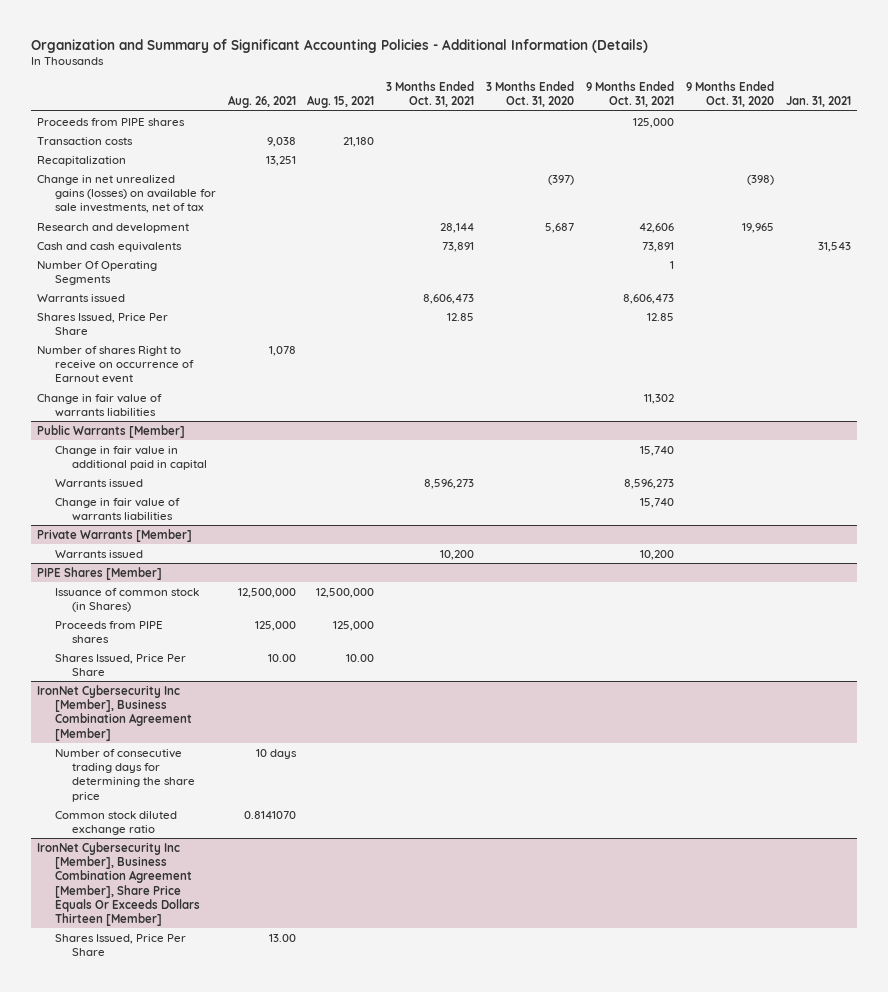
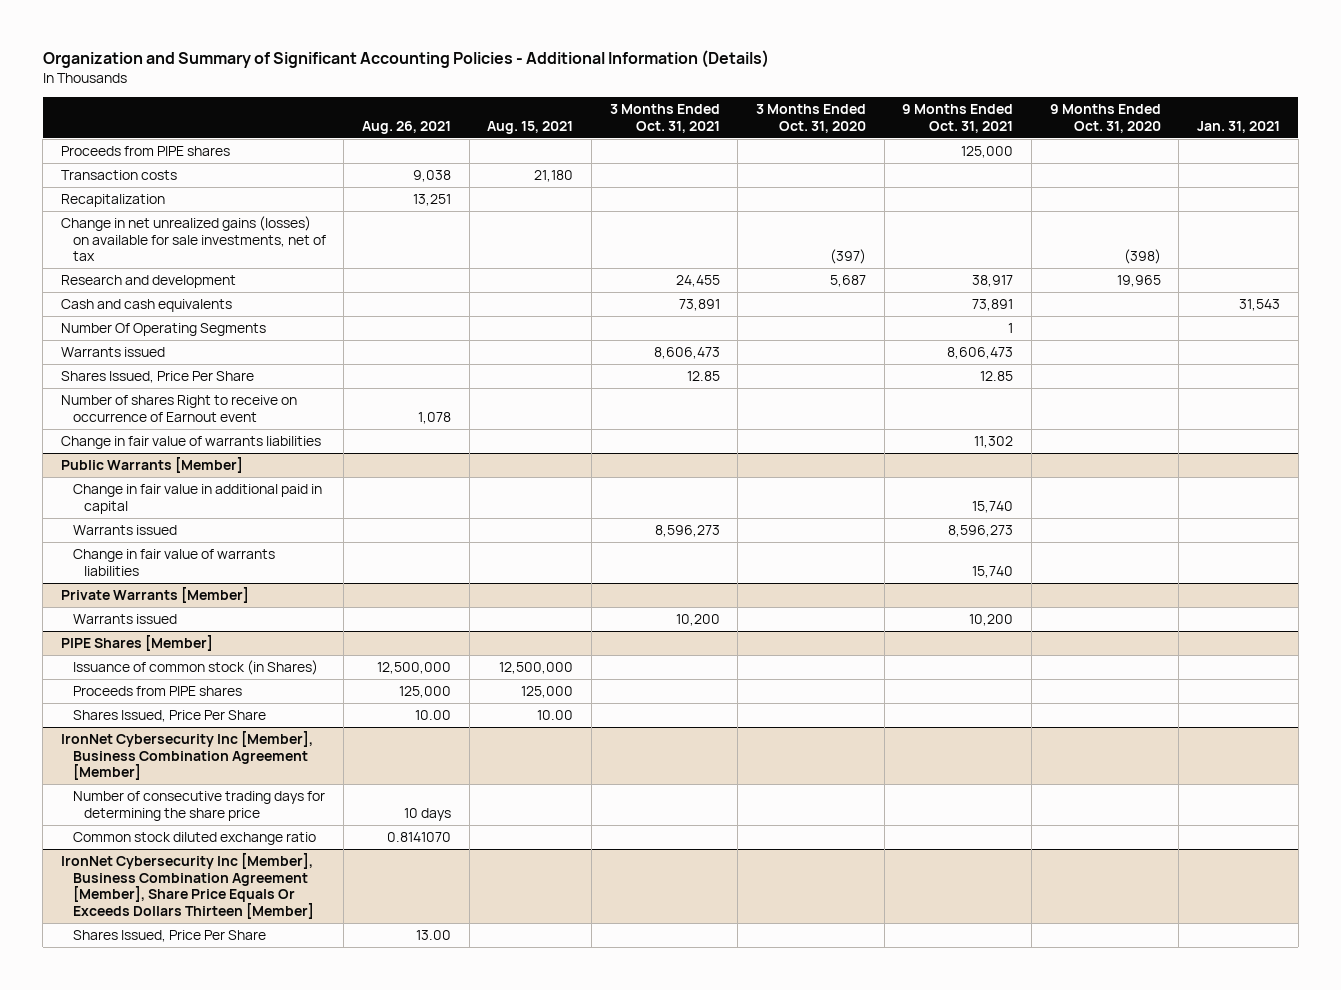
[440,222,475,233] 28,144 -> [675,275,720,288] 24,455
[639,222,675,233] 42,606 -> [972,275,1014,288] 38,917

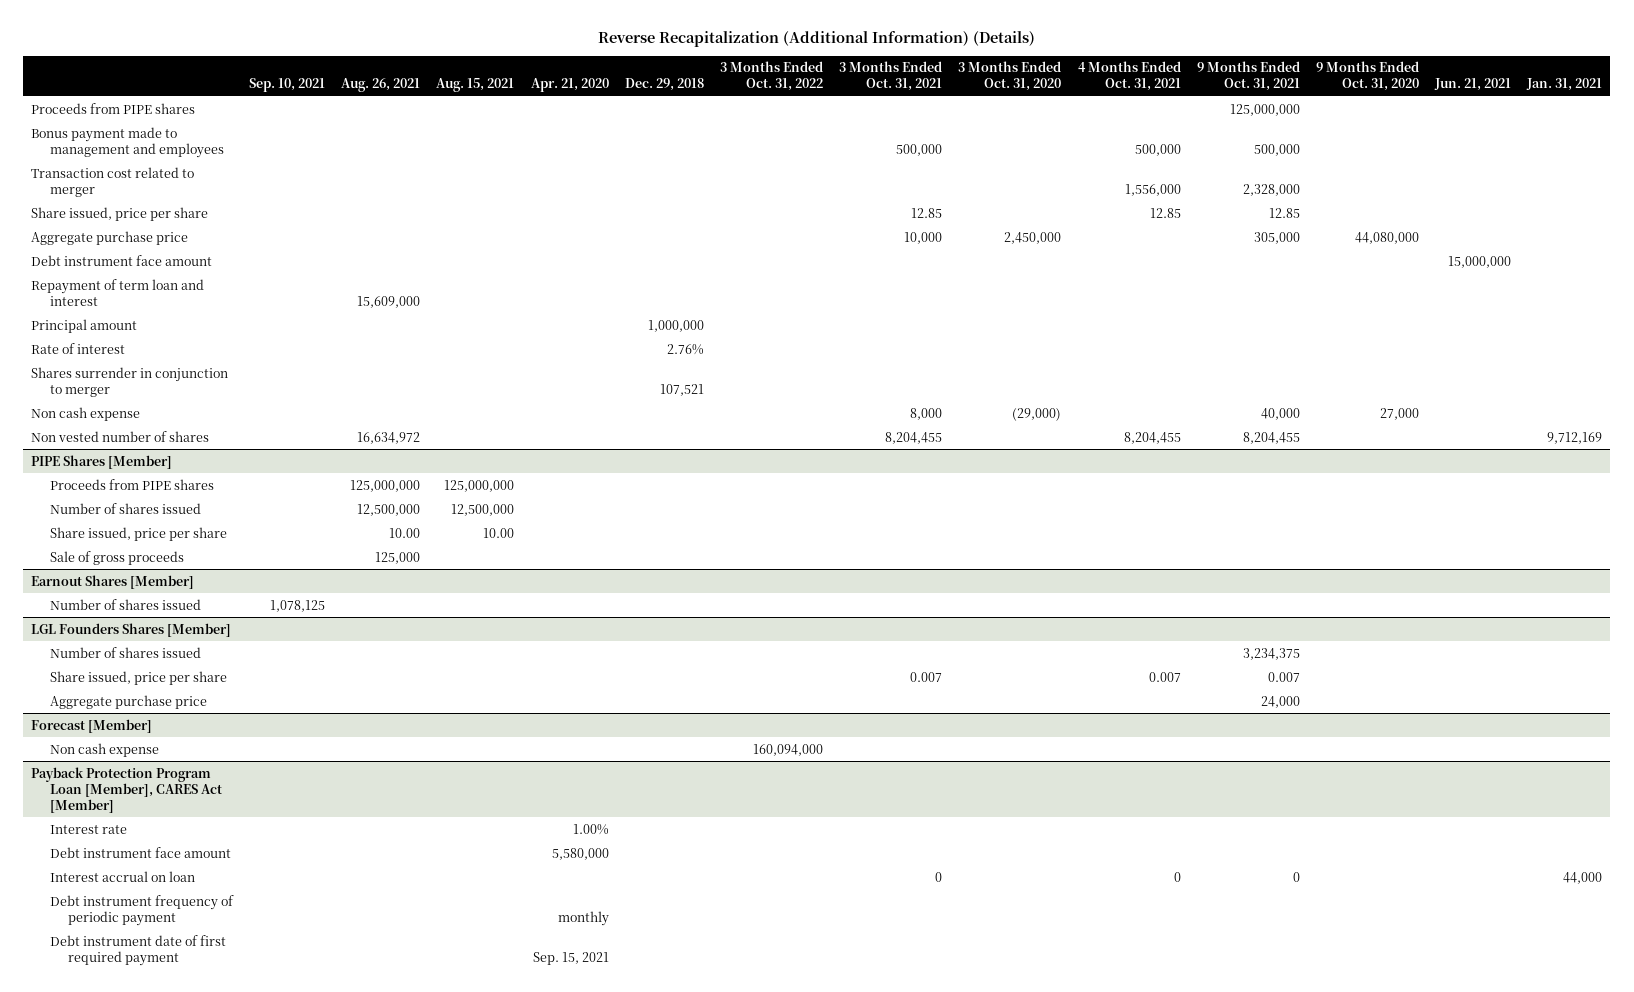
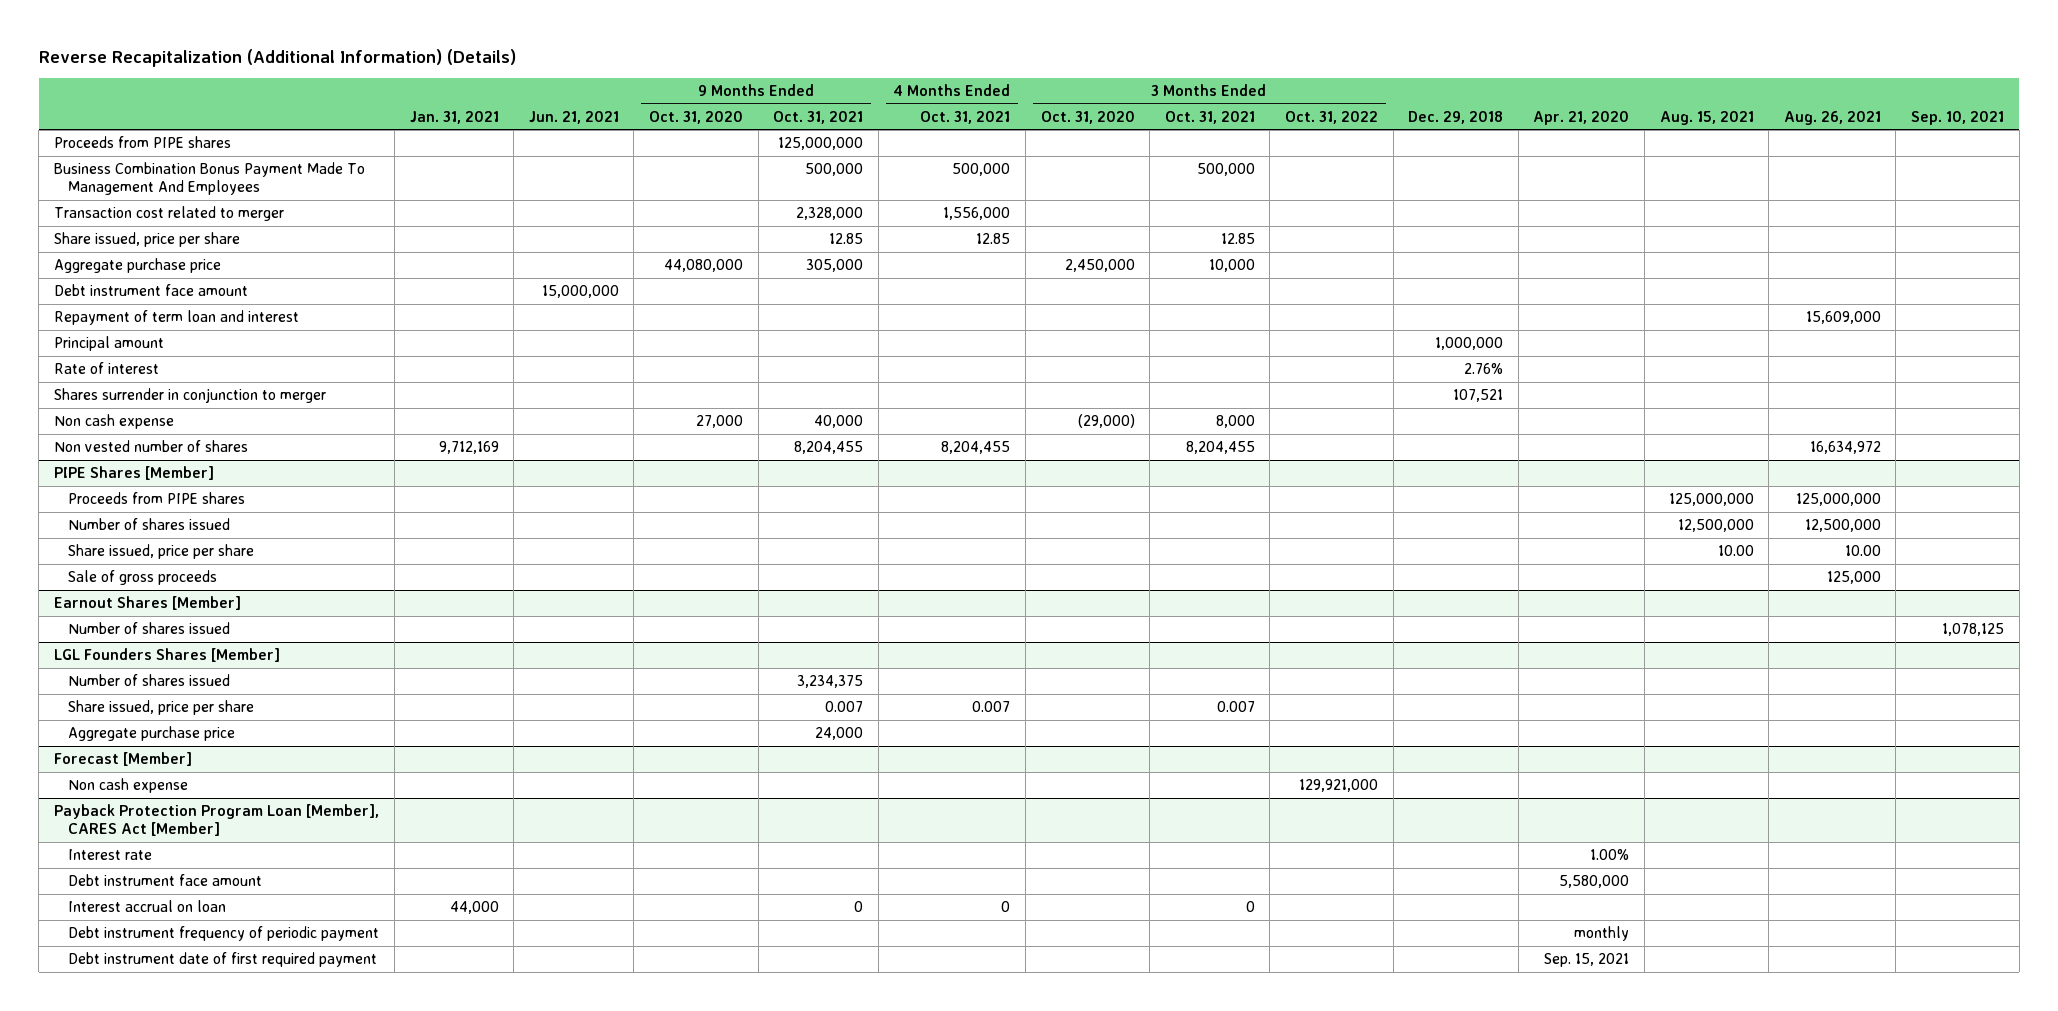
[31,126,224,158] Bonus payment made to management and employees -> [53,162,365,196] Business Combination Bonus Payment Made To Management And Employees
[753,743,824,756] 160,094,000 -> [1299,779,1379,793] 129,921,000

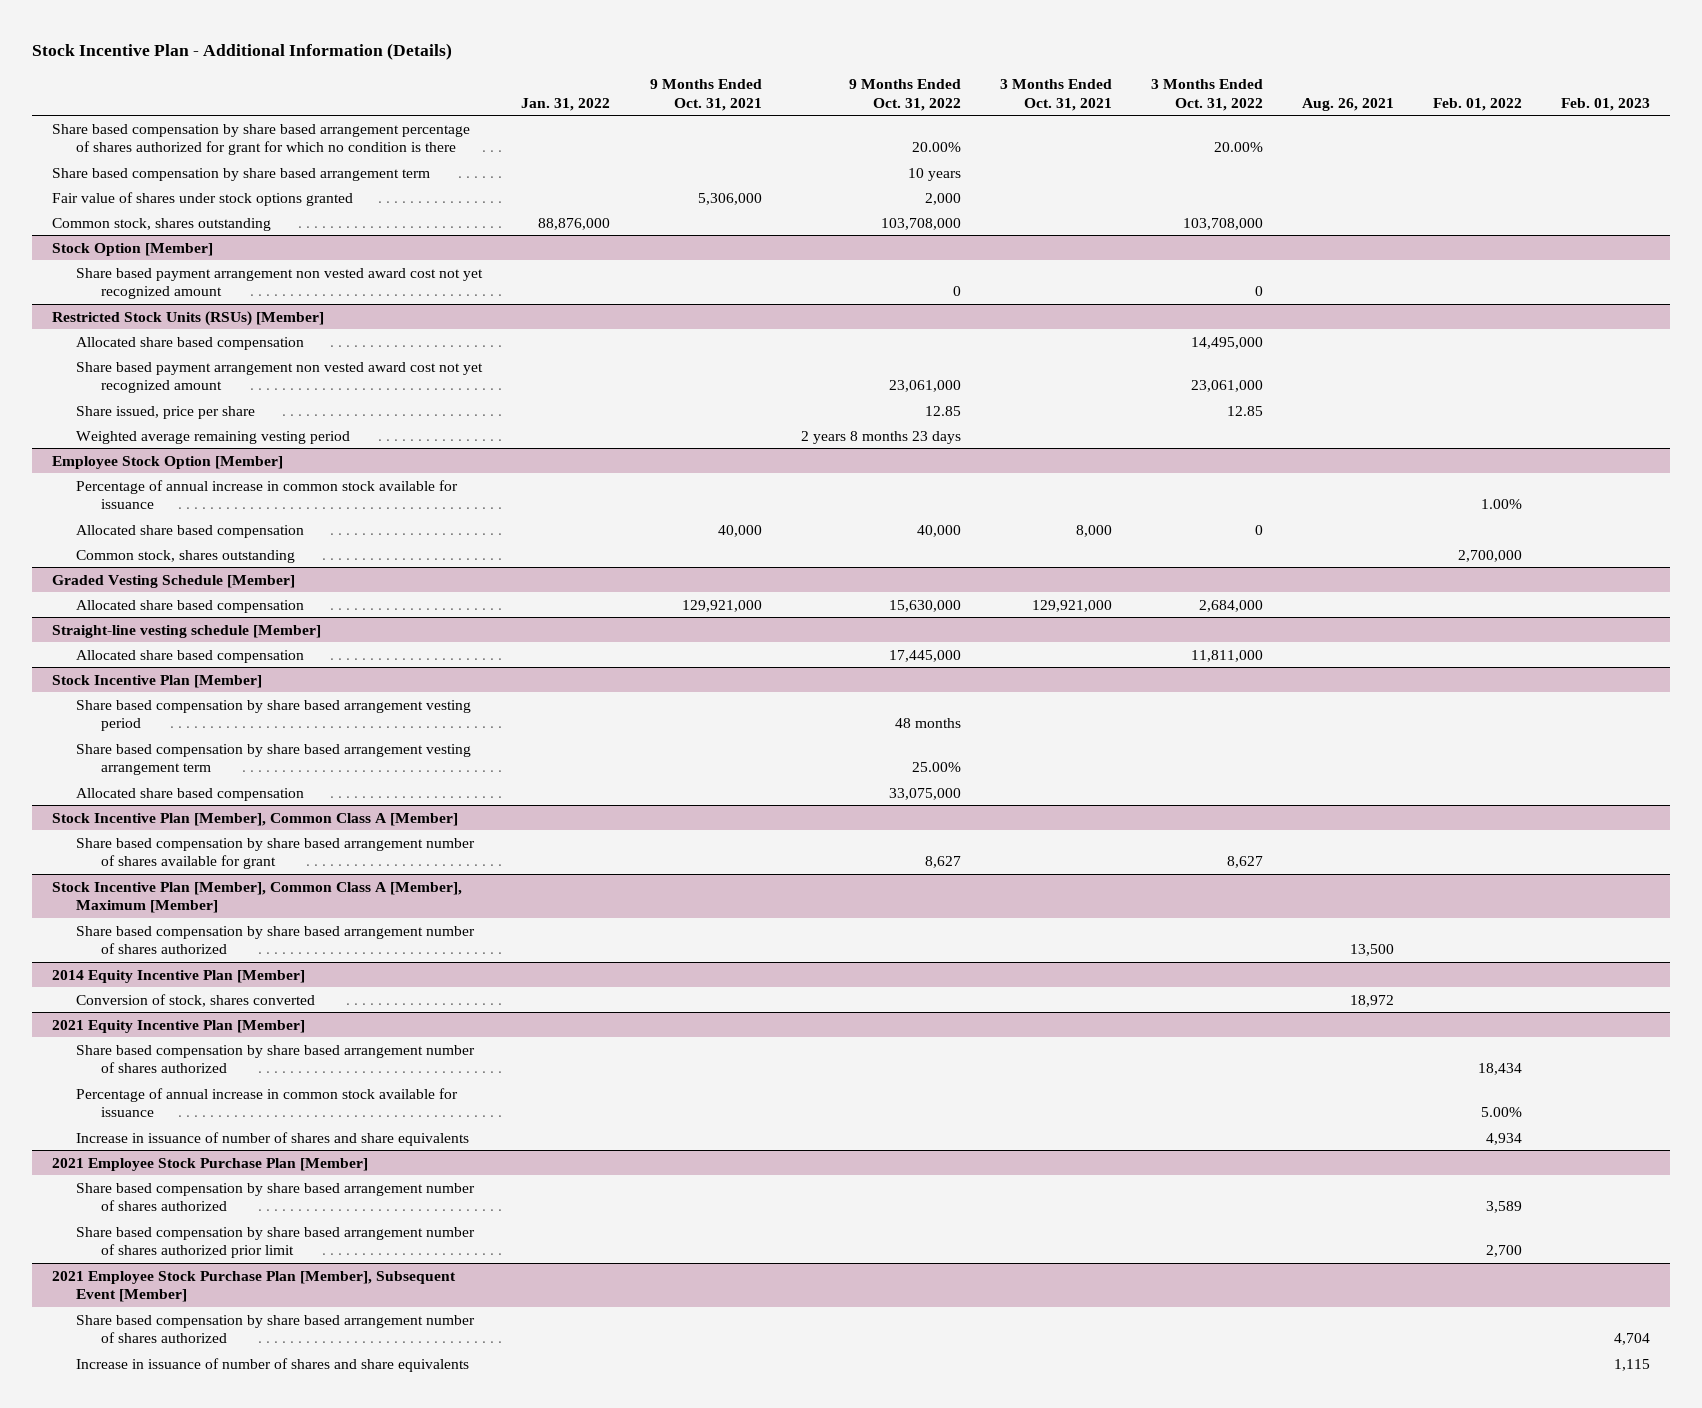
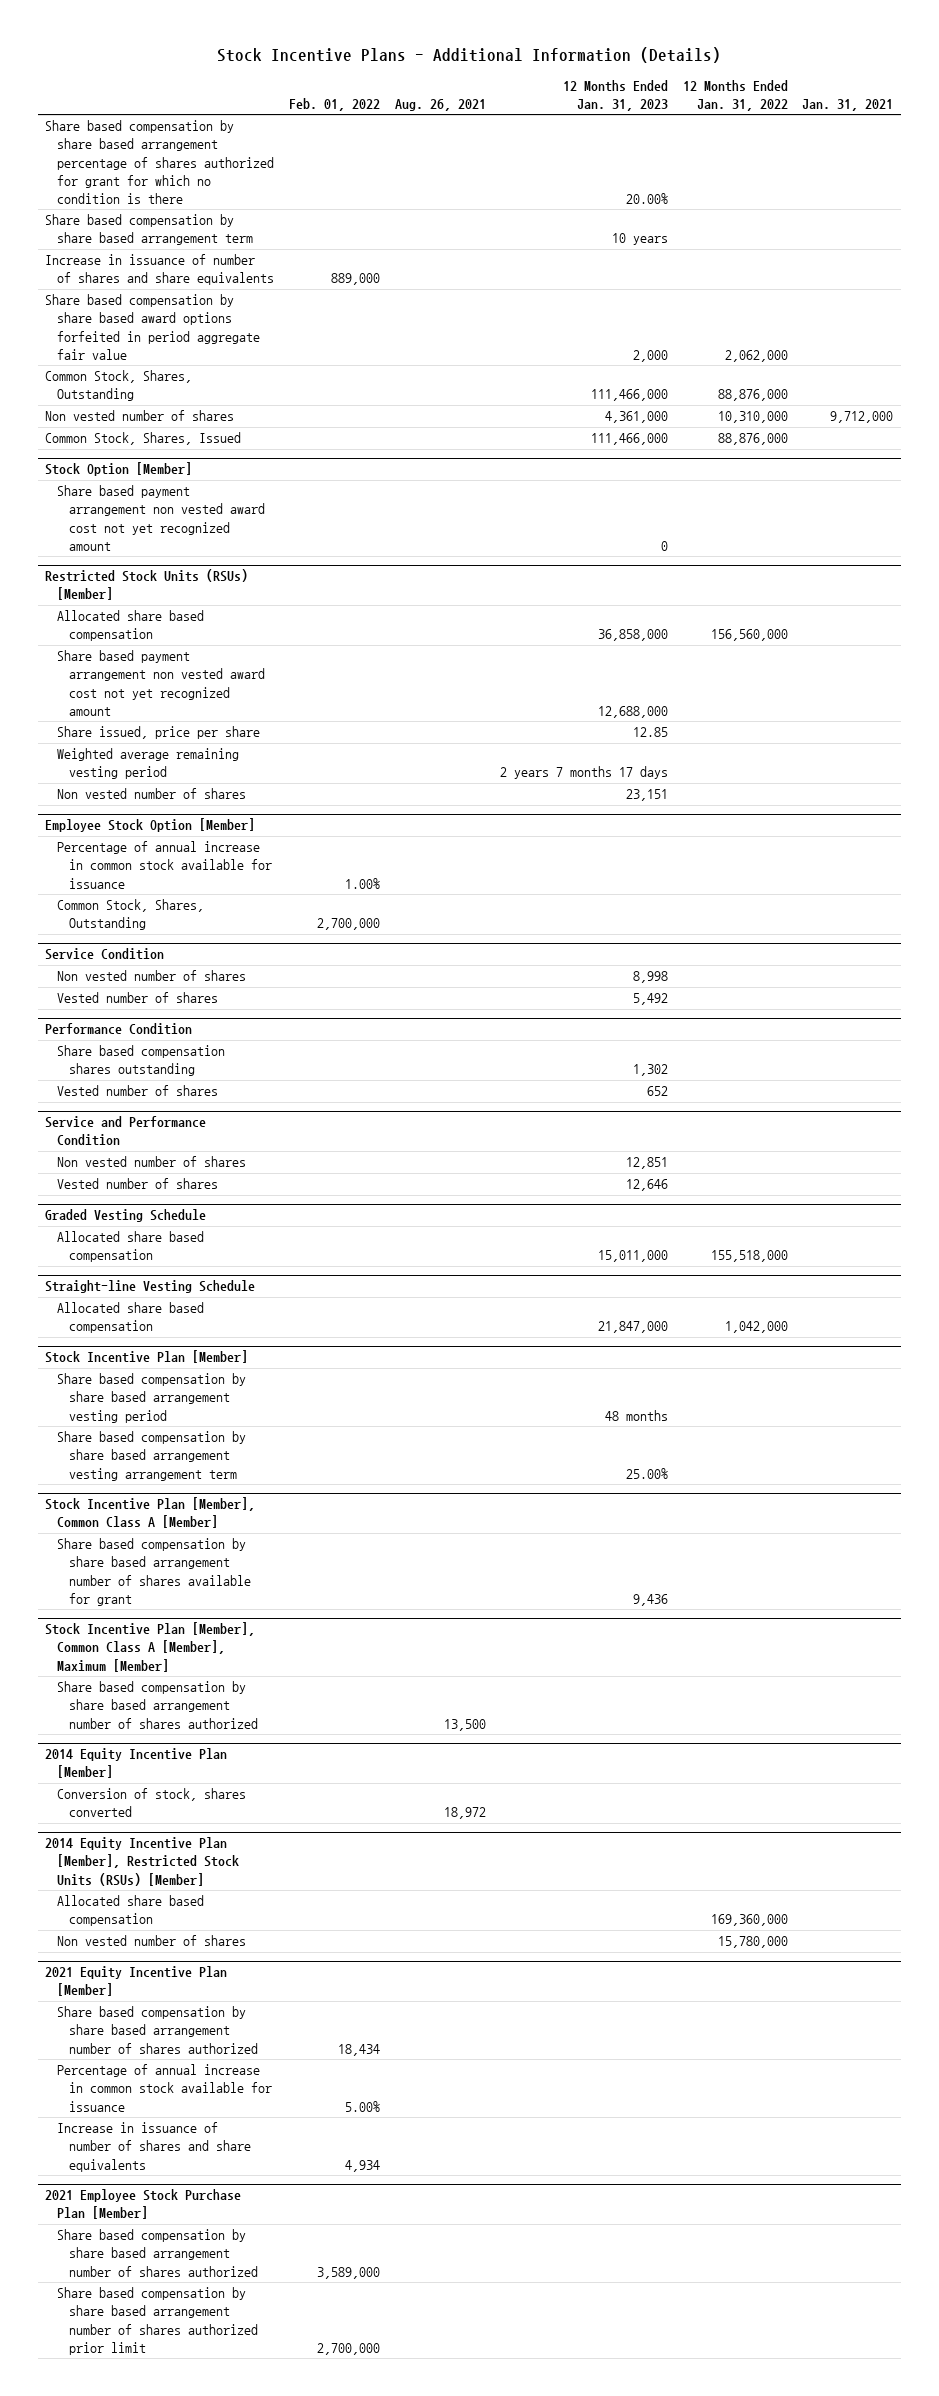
[32,43,453,61] Stock Incentive Plan - Additional Information (Details) -> [217,47,722,64] Stock Incentive Plans - Additional Information (Details)
[521,97,611,111] Jan. 31, 2022 -> none
[649,79,762,111] 9 Months Ended Oct. 31, 2021 -> none
[848,79,961,111] 9 Months Ended Oct. 31, 2022 -> none
[999,79,1112,111] 3 Months Ended Oct. 31, 2021 -> none
[1150,79,1263,111] 3 Months Ended Oct. 31, 2022 -> none
[1561,97,1651,111] Feb. 01, 2023 -> none
none -> [563,79,669,111] 12 Months Ended Jan. 31, 2023
none -> [682,79,788,111] 12 Months Ended Jan. 31, 2022
none -> [802,98,894,111] Jan. 31, 2021
[51,191,353,206] Fair value of shares under stock options granted -> none
none -> [45,254,275,286] Increase in issuance of number of shares and share equivalents
none -> [45,294,261,360] Share based compensation by share based award options forfeited in period aggregate fair value
[51,217,271,231] Common stock, shares outstanding -> [45,370,193,402] Common Stock, Shares, Outstanding
none -> [45,410,235,422] Non vested number of shares
none -> [45,432,242,446] Common Stock, Shares, Issued
none -> [57,788,247,800] Non vested number of shares
[76,524,305,538] Allocated share based compensation -> none
[76,549,296,563] Common stock, shares outstanding -> [57,899,205,931] Common Stock, Shares, Outstanding
none -> [45,948,165,961] Service Condition
none -> [57,970,247,982] Non vested number of shares
none -> [57,992,219,1004] Vested number of shares
none -> [45,1023,193,1036] Performance Condition
none -> [57,1045,226,1077] Share based compensation shares outstanding
none -> [57,1085,219,1097] Vested number of shares
none -> [45,1116,207,1147] Service and Performance Condition
none -> [57,1156,247,1168] Non vested number of shares
none -> [57,1178,219,1190] Vested number of shares
[51,574,295,588] Graded Vesting Schedule [Member] -> [45,1209,207,1223] Graded Vesting Schedule
[51,624,321,638] Straight-line vesting schedule [Member] -> [45,1280,256,1294] Straight-line Vesting Schedule
[76,787,305,801] Allocated share based compensation -> none
none -> [45,1837,240,1886] 2014 Equity Incentive Plan [Member], Restricted Stock Units (RSUs) [Member]
none -> [57,1895,205,1927] Allocated share based compensation
none -> [57,1935,247,1947] Non vested number of shares
[51,1270,456,1303] 2021 Employee Stock Purchase Plan [Member], Subsequent Event [Member] -> none
[76,1314,476,1344] Share based compensation by share based arrangement number of shares authorized -> none
[76,1357,470,1372] Increase in issuance of number of shares and share equivalents -> none
[1486,1201,1523,1214] 3,589 -> [316,2266,380,2279] 3,589,000
[1486,1245,1523,1258] 2,700 -> [316,2342,380,2355] 2,700,000

